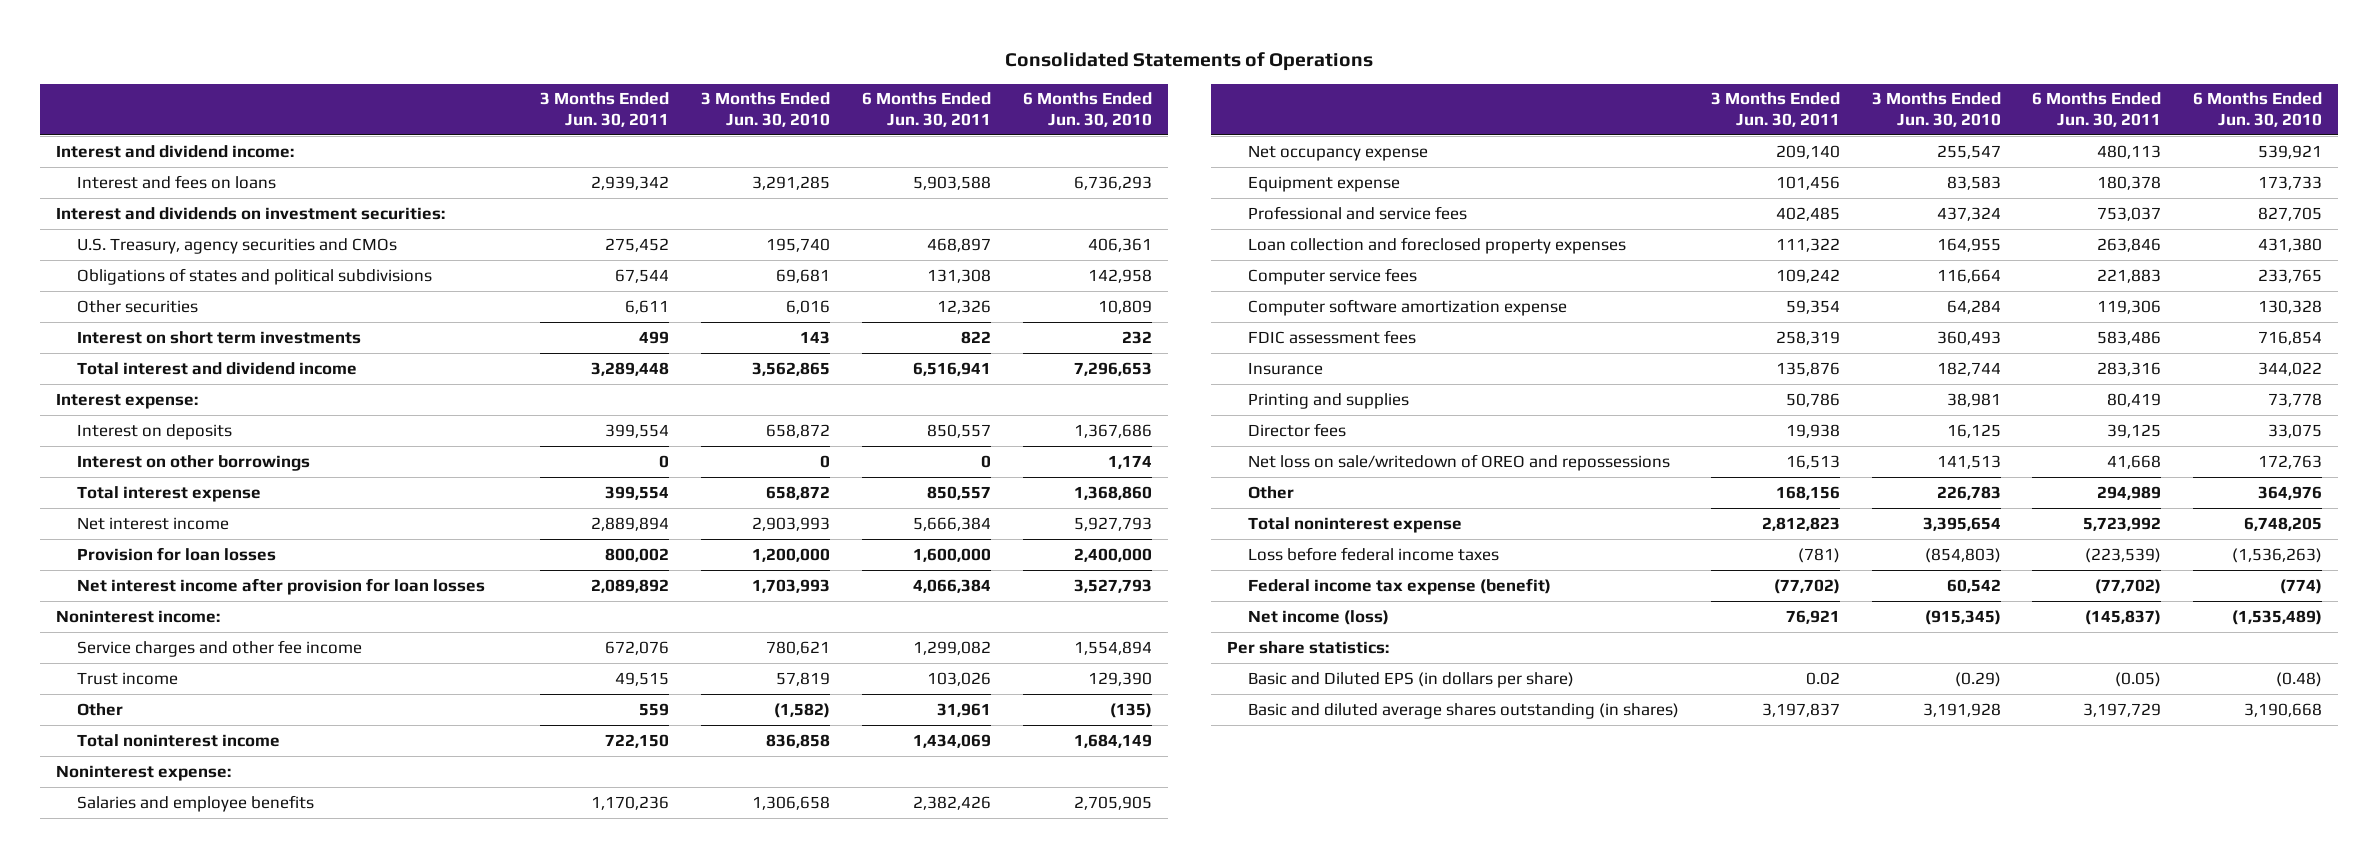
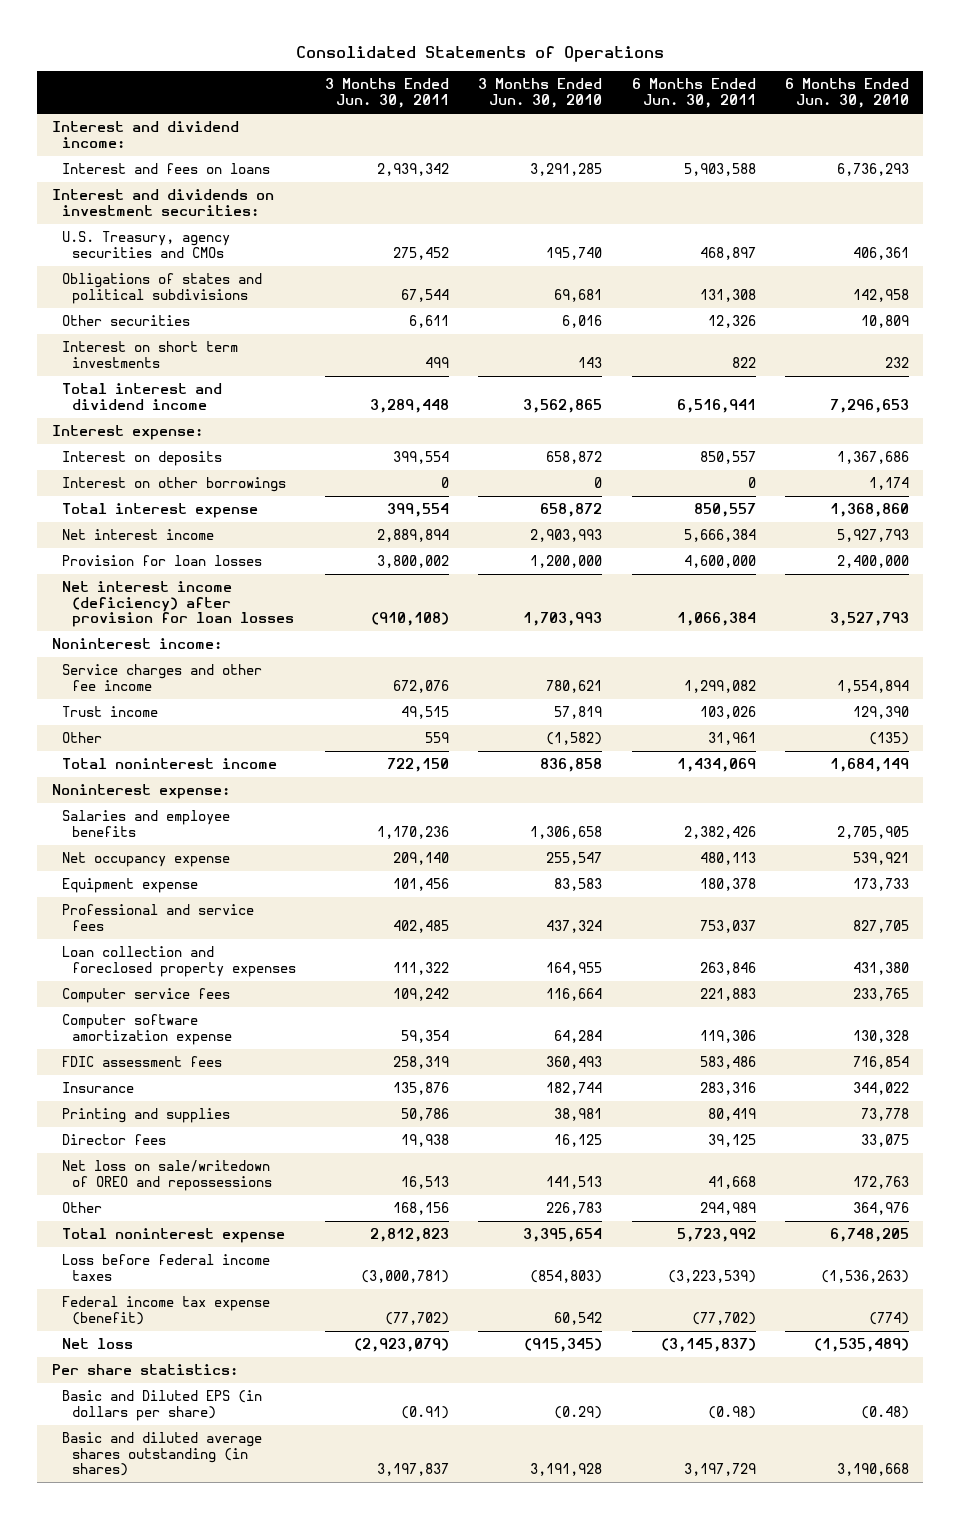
[604,547,669,562] 800,002 -> [377,555,450,569] 3,800,002
[912,547,991,562] 1,600,000 -> [683,555,756,569] 4,600,000
[76,577,485,595] Net interest income after provision for loan losses -> [62,581,295,628] Net interest income (deficiency) after provision for loan losses
[590,578,669,593] 2,089,892 -> [371,612,450,627] (910,108)
[912,578,991,593] 4,066,384 -> [676,612,756,627] 1,066,384
[1797,547,1840,563] (781) -> [361,1269,450,1283] (3,000,781)
[2085,547,2162,563] (223,539) -> [667,1269,756,1283] (3,223,539)
[1247,609,1389,625] Net income (loss) -> [62,1338,134,1350] Net loss
[1785,609,1840,624] 76,921 -> [354,1338,450,1353] (2,923,079)
[2085,609,2162,625] (145,837) -> [660,1338,756,1353] (3,145,837)
[1805,671,1840,685] 0.02 -> [401,1405,450,1419] (0.91)
[2115,671,2162,687] (0.05) -> [707,1405,756,1419] (0.98)

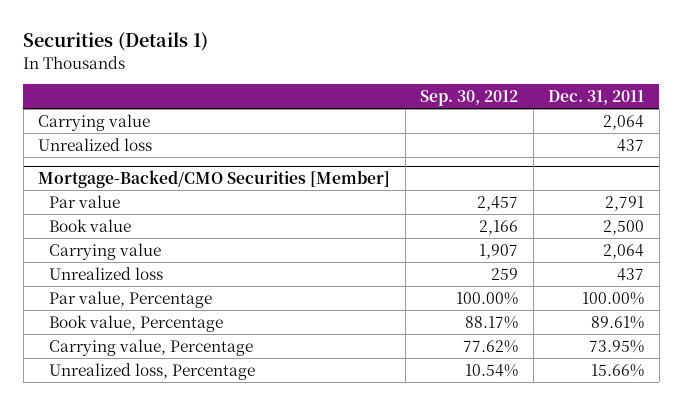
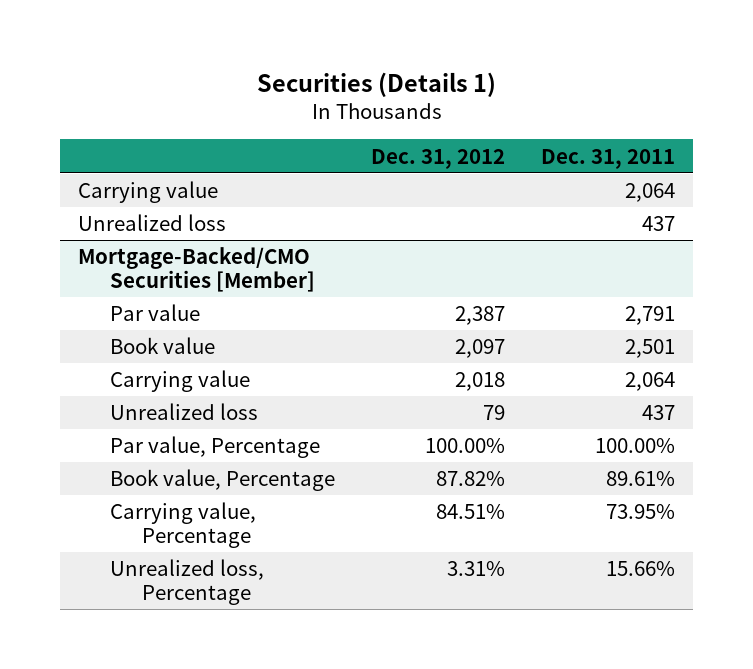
[420,90,519,107] Sep. 30, 2012 -> none
none -> [370,148,505,169] Dec. 31, 2012
[603,219,645,235] 2,500 -> [624,339,675,359] 2,501

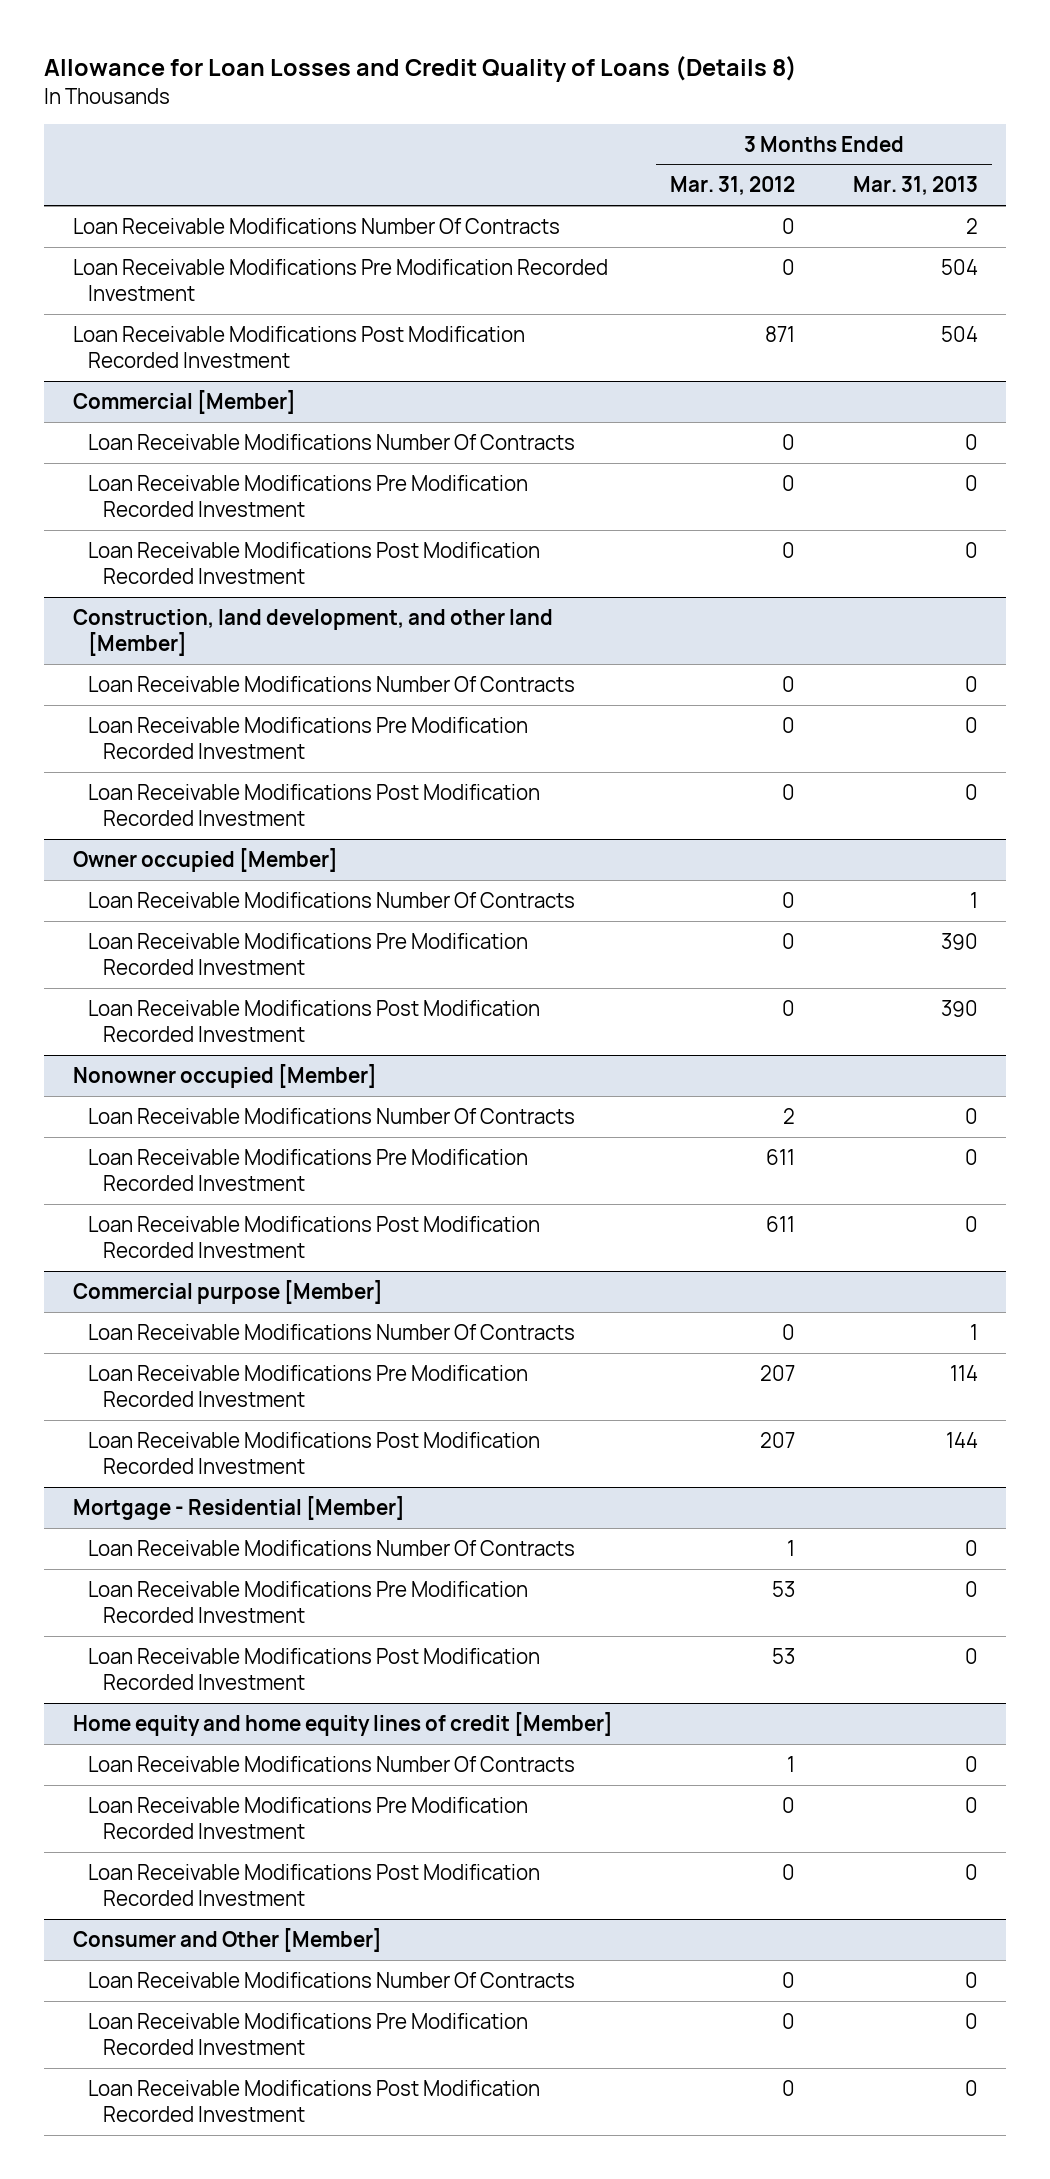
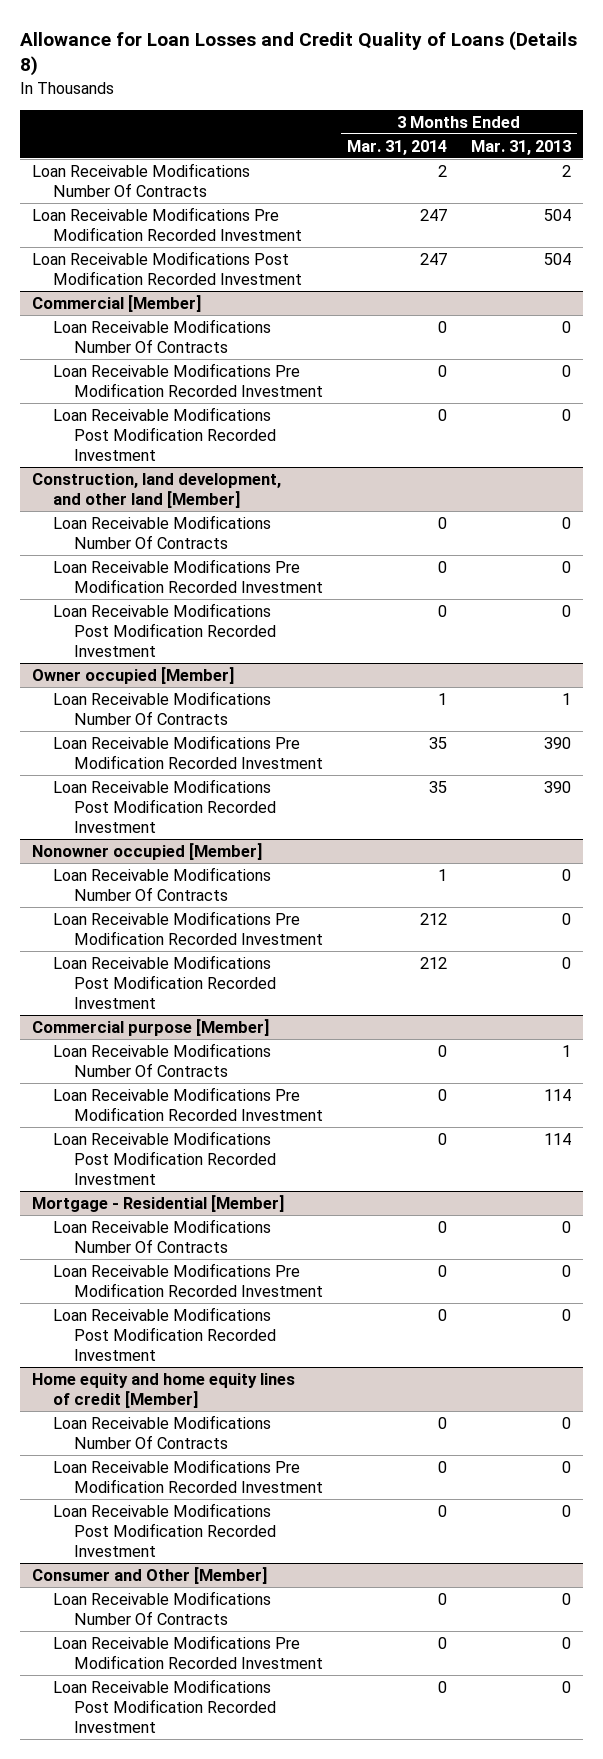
[670,176,796,196] Mar. 31, 2012 -> none
none -> [347,139,448,155] Mar. 31, 2014
[945,1431,978,1448] 144 -> [544,1132,572,1145] 114

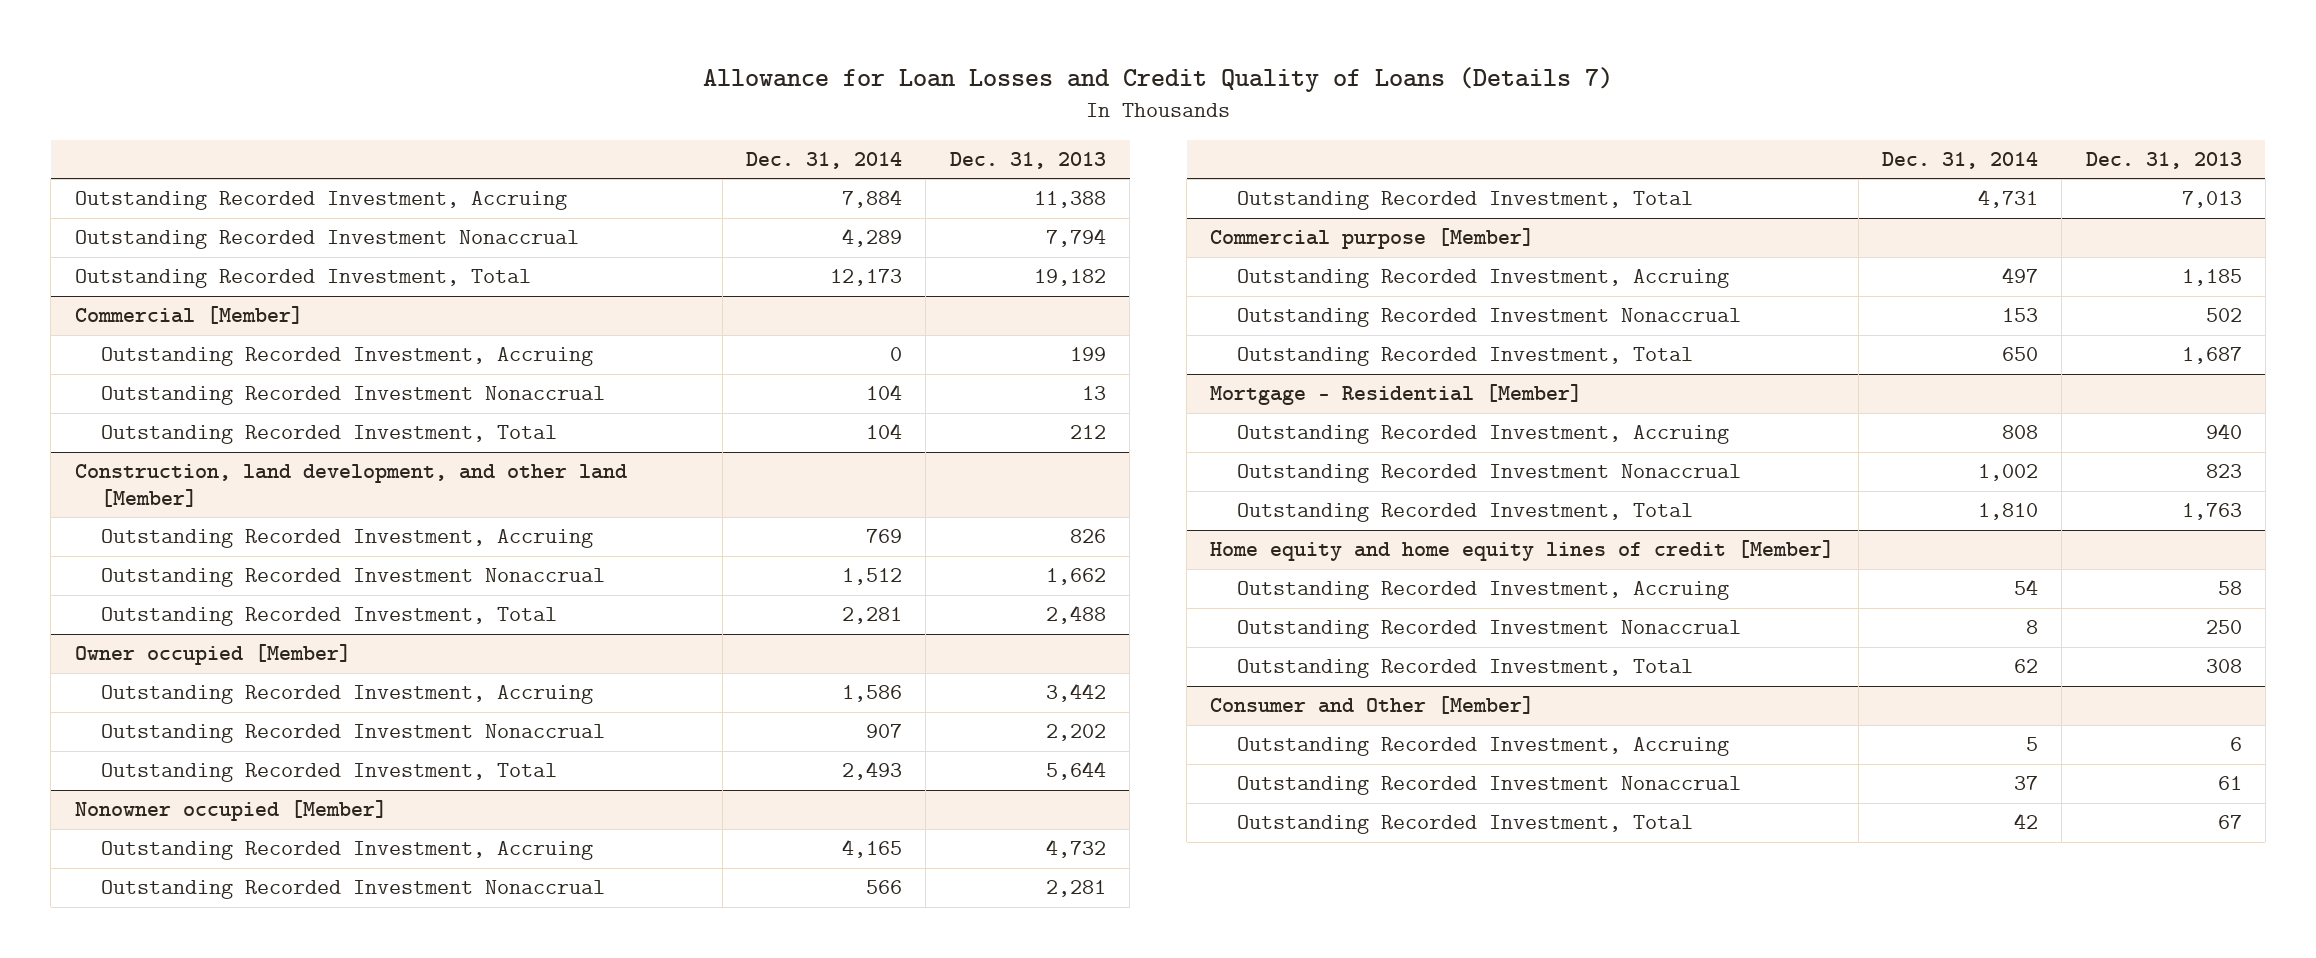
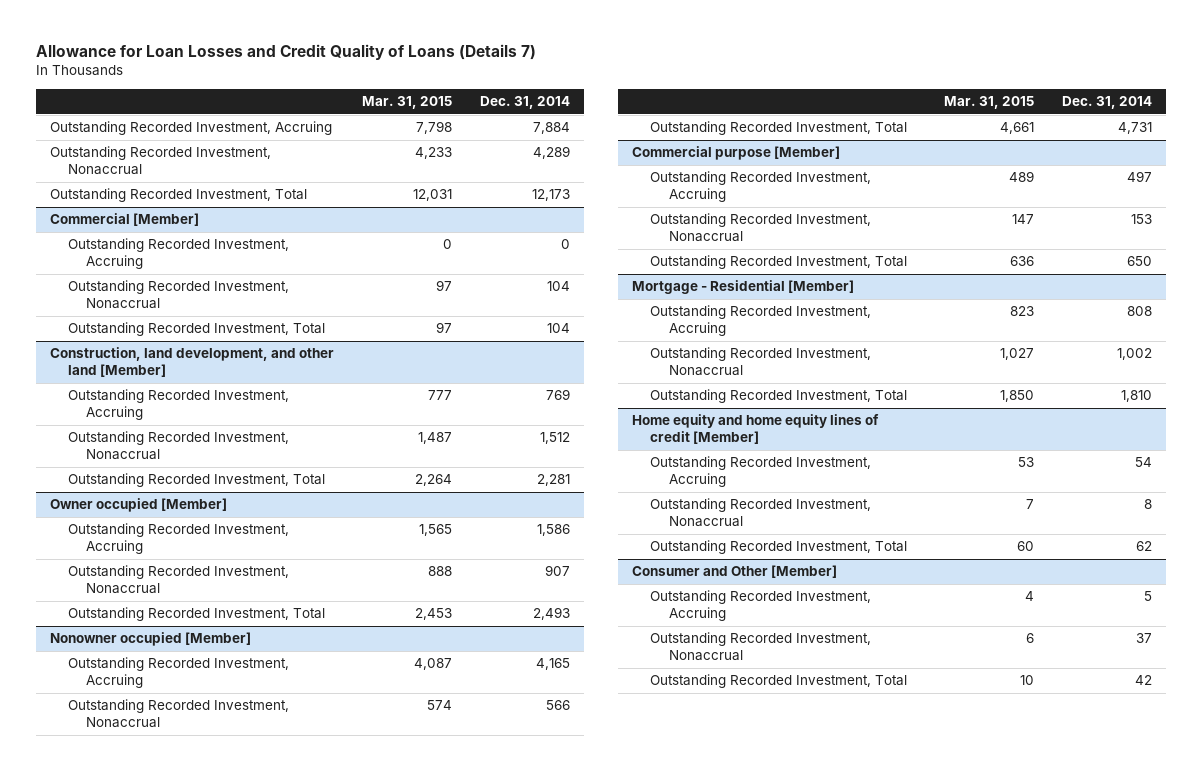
[949,152,1106,170] Dec. 31, 2013 -> none
none -> [361,96,452,110] Mar. 31, 2015
[74,230,579,250] Outstanding Recorded Investment Nonaccrual -> [49,146,271,176] Outstanding Recorded Investment, Nonaccrual
[101,386,606,406] Outstanding Recorded Investment Nonaccrual -> [68,280,290,310] Outstanding Recorded Investment, Nonaccrual
[101,568,606,588] Outstanding Recorded Investment Nonaccrual -> [68,431,290,461] Outstanding Recorded Investment, Nonaccrual
[101,724,606,744] Outstanding Recorded Investment Nonaccrual -> [68,565,290,595] Outstanding Recorded Investment, Nonaccrual
[101,880,606,900] Outstanding Recorded Investment Nonaccrual -> [68,699,290,729] Outstanding Recorded Investment, Nonaccrual
[1237,308,1742,328] Outstanding Recorded Investment Nonaccrual -> [650,213,872,243] Outstanding Recorded Investment, Nonaccrual
[1237,464,1742,484] Outstanding Recorded Investment Nonaccrual -> [650,347,872,377] Outstanding Recorded Investment, Nonaccrual
[1237,620,1742,640] Outstanding Recorded Investment Nonaccrual -> [650,498,872,528] Outstanding Recorded Investment, Nonaccrual
[1237,776,1742,796] Outstanding Recorded Investment Nonaccrual -> [650,632,872,662] Outstanding Recorded Investment, Nonaccrual

